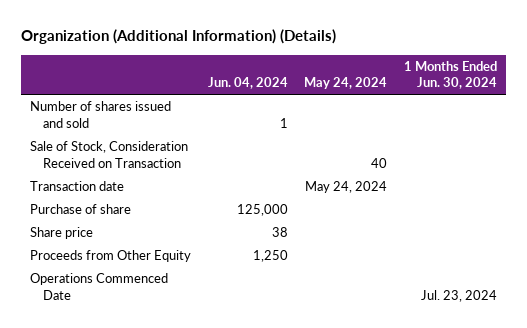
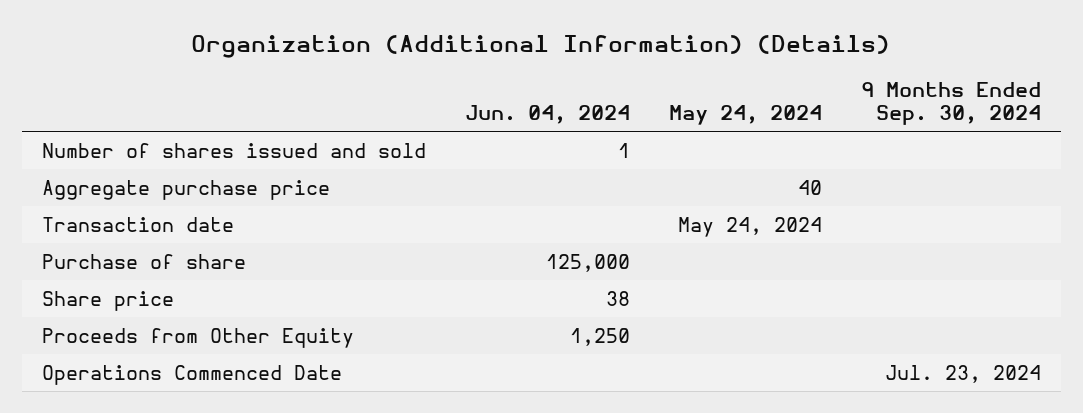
[404,60,498,90] 1 Months Ended Jun. 30, 2024 -> none
none -> [861,82,1042,125] 9 Months Ended Sep. 30, 2024
[29,141,188,168] Sale of Stock, Consideration Received on Transaction -> [41,179,330,200] Aggregate purchase price

